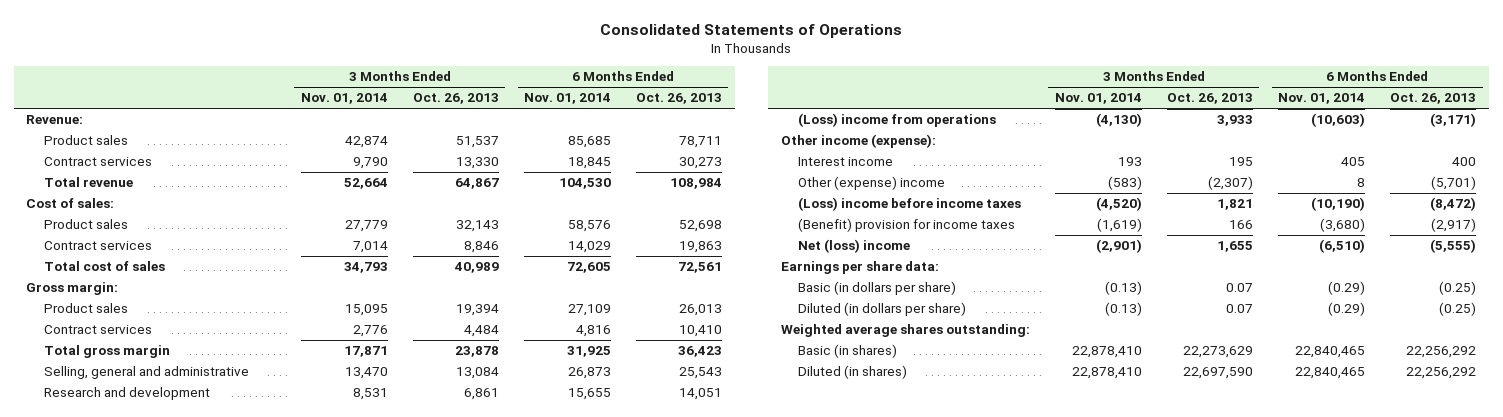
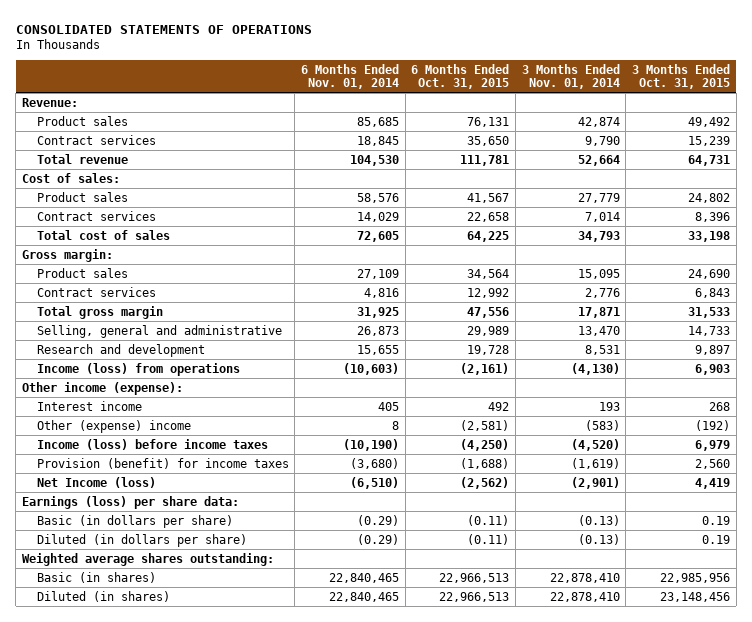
[600,23,903,38] Consolidated Statements of Operations -> [15,24,312,34] CONSOLIDATED STATEMENTS OF OPERATIONS
[412,93,499,105] Oct. 26, 2013 -> none
[636,93,723,105] Oct. 26, 2013 -> none
none -> [411,63,510,89] 6 Months Ended Oct. 31, 2015
none -> [631,63,730,89] 3 Months Ended Oct. 31, 2015
[798,113,997,128] (Loss) income from operations -> [36,362,240,376] Income (loss) from operations
[798,197,1022,212] (Loss) income before income taxes -> [36,438,268,450] Income (loss) before income taxes
[798,218,1016,233] (Benefit) provision for income taxes -> [36,457,289,469] Provision (benefit) for income taxes
[798,239,911,254] Net (loss) income -> [36,476,156,488] Net Income (loss)
[780,261,939,275] Earnings per share data: -> [22,495,240,509] Earnings (loss) per share data:

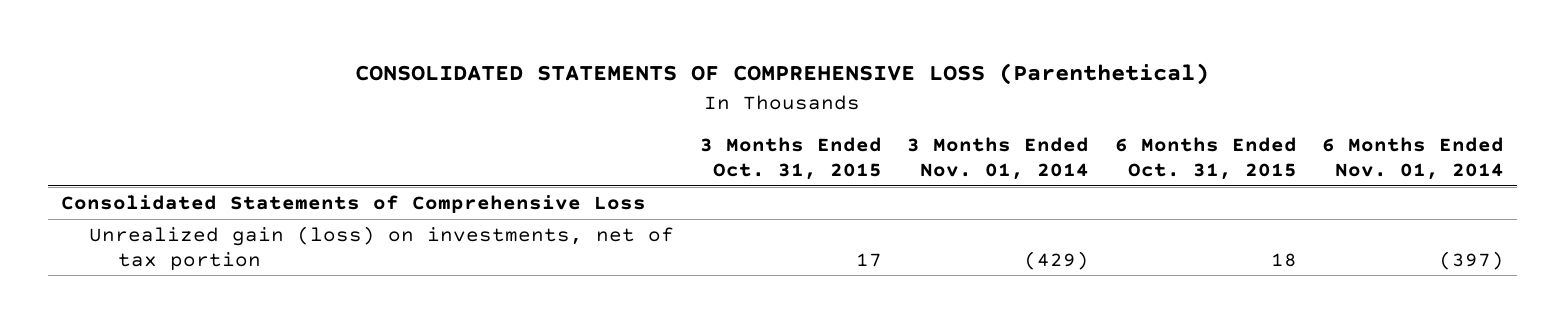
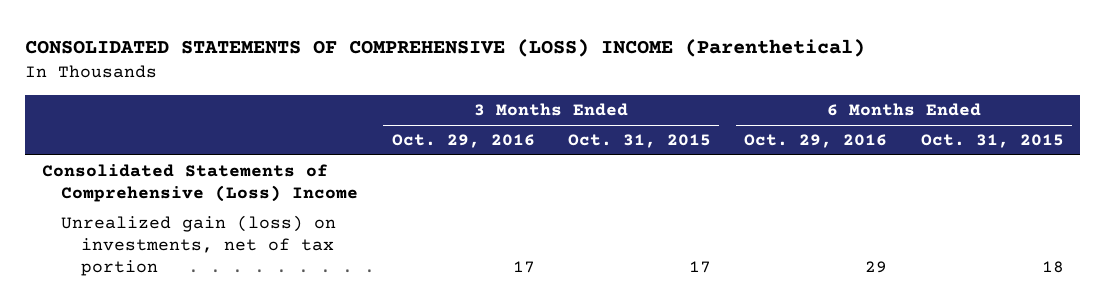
[355,63,1210,86] CONSOLIDATED STATEMENTS OF COMPREHENSIVE LOSS (Parenthetical) -> [25,39,866,58] CONSOLIDATED STATEMENTS OF COMPREHENSIVE (LOSS) INCOME (Parenthetical)
[907,137,1090,181] 3 Months Ended Nov. 01, 2014 -> none
[1322,137,1505,181] 6 Months Ended Nov. 01, 2014 -> none
none -> [391,134,535,149] Oct. 29, 2016
none -> [744,134,888,149] Oct. 29, 2016
[60,194,646,213] Consolidated Statements of Comprehensive Loss -> [41,164,359,203] Consolidated Statements of Comprehensive (Loss) Income

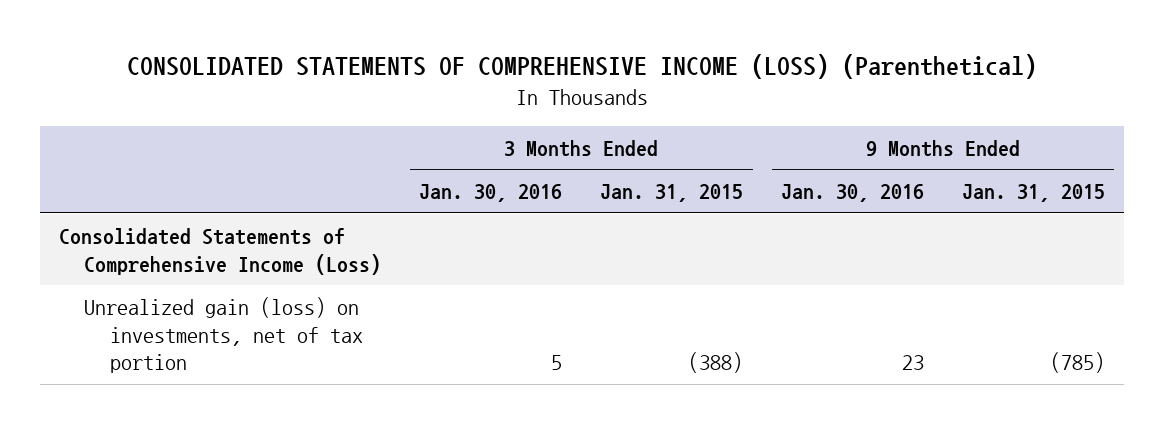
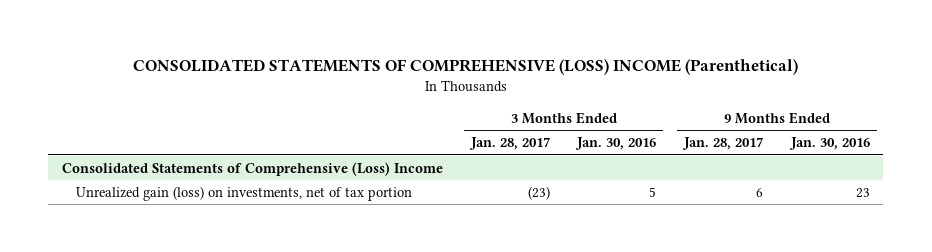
[126,54,1037,80] CONSOLIDATED STATEMENTS OF COMPREHENSIVE INCOME (LOSS) (Parenthetical) -> [132,59,798,76] CONSOLIDATED STATEMENTS OF COMPREHENSIVE (LOSS) INCOME (Parenthetical)
[600,184,744,203] Jan. 31, 2015 -> none
[961,184,1105,203] Jan. 31, 2015 -> none
none -> [468,137,550,151] Jan. 28, 2017
none -> [682,137,764,151] Jan. 28, 2017
[58,227,382,275] Consolidated Statements of Comprehensive Income (Loss) -> [62,161,444,176] Consolidated Statements of Comprehensive (Loss) Income

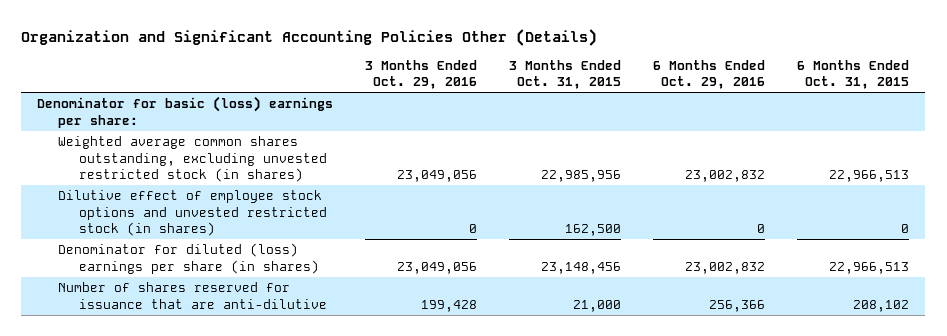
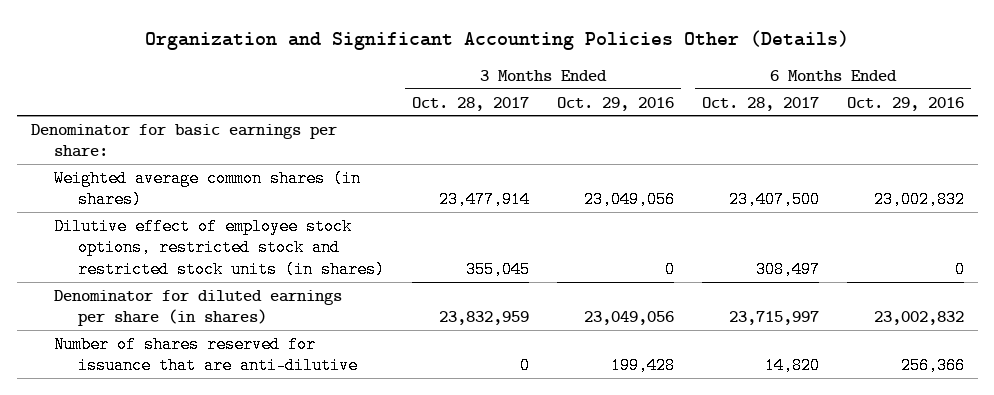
[509,59,622,90] 3 Months Ended Oct. 31, 2015 -> none
[797,59,910,90] 6 Months Ended Oct. 31, 2015 -> none
none -> [411,96,529,111] Oct. 28, 2017
none -> [701,96,819,111] Oct. 28, 2017
[37,96,334,128] Denominator for basic (loss) earnings per share: -> [30,123,337,158] Denominator for basic earnings per share:
[58,136,327,182] Weighted average common shares outstanding, excluding unvested restricted stock (in shares) -> [54,169,362,209] Weighted average common shares (in shares)
[58,190,327,236] Dilutive effect of employee stock options and unvested restricted stock (in shares) -> [54,217,385,279] Dilutive effect of employee stock options, restricted stock and restricted stock units (in shares)
[58,243,319,274] Denominator for diluted (loss) earnings per share (in shares) -> [54,289,343,327] Denominator for diluted earnings per share (in shares)

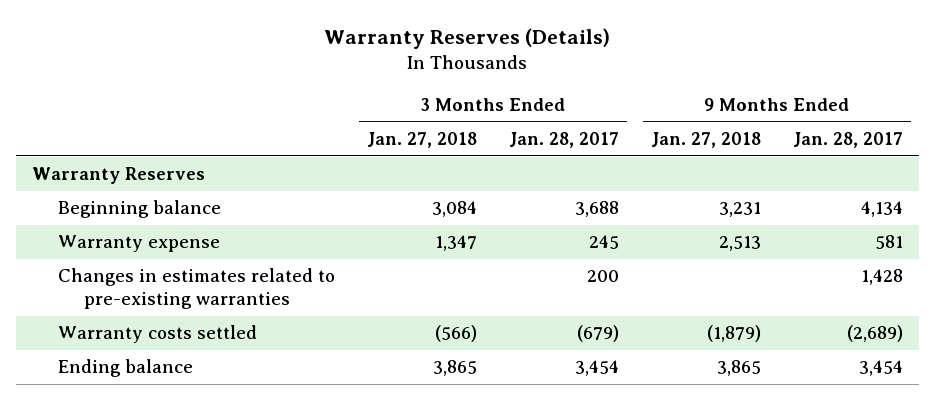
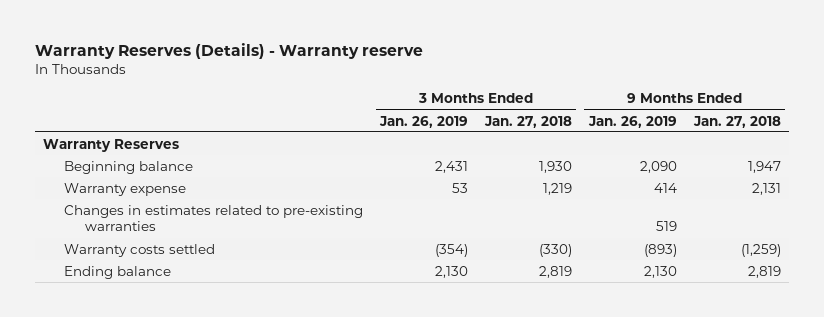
[324,28,611,50] Warranty Reserves (Details) -> [34,42,423,59] Warranty Reserves (Details) - Warranty reserve
[508,131,619,148] Jan. 28, 2017 -> none
[792,131,903,148] Jan. 28, 2017 -> none
none -> [378,115,468,128] Jan. 26, 2019
none -> [587,115,677,128] Jan. 26, 2019
[431,201,477,218] 3,084 -> [538,160,572,173] 1,930
[718,202,761,218] 3,231 -> [747,160,781,173] 1,947
[434,235,477,252] 1,347 -> [542,182,572,195] 1,219
[718,236,761,252] 2,513 -> [751,182,781,195] 2,131
[434,325,477,343] (566) -> [538,243,572,257] (330)
[706,325,761,343] (1,879) -> [740,243,781,257] (1,259)
[432,360,477,377] 3,865 -> [538,265,572,278] 2,819
[716,360,761,377] 3,865 -> [747,265,781,278] 2,819

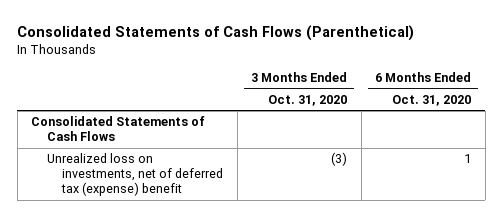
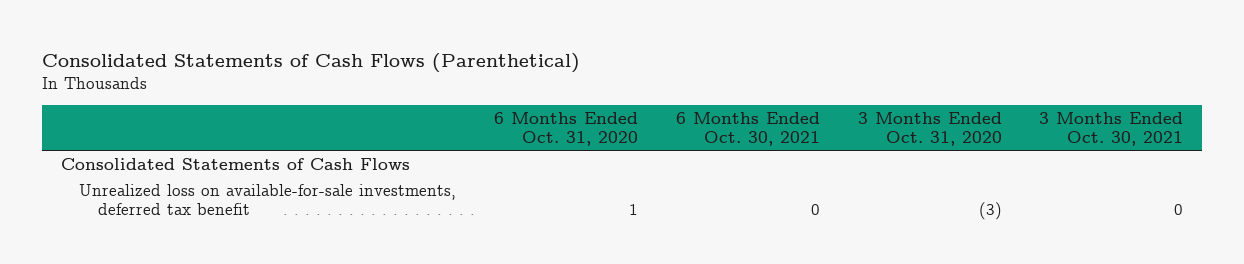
none -> [675,112,820,147] 6 Months Ended Oct. 30, 2021
none -> [1039,112,1184,147] 3 Months Ended Oct. 30, 2021
[46,153,224,197] Unrealized loss on investments, net of deferred tax (expense) benefit -> [79,183,457,215] Unrealized loss on available-for-sale investments, deferred tax benefit

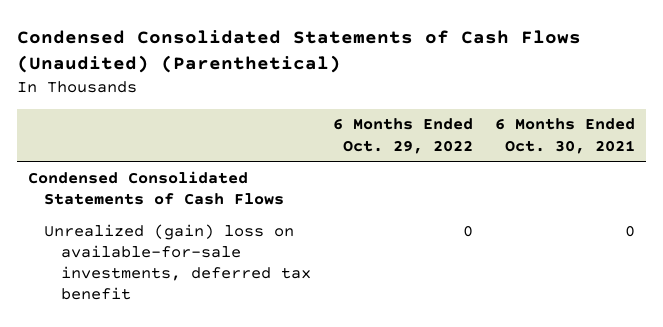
[41,53,580,74] Consolidated Statements of Cash Flows (Parenthetical) -> [16,30,581,74] Condensed Consolidated Statements of Cash Flows (Unaudited) (Parenthetical)
[494,112,639,147] 6 Months Ended Oct. 31, 2020 -> none
[857,112,1002,147] 3 Months Ended Oct. 31, 2020 -> none
[1039,112,1184,147] 3 Months Ended Oct. 30, 2021 -> none
none -> [332,118,473,154] 6 Months Ended Oct. 29, 2022
[60,157,410,170] Consolidated Statements of Cash Flows -> [27,170,285,205] Condensed Consolidated Statements of Cash Flows
[79,183,457,215] Unrealized loss on available-for-sale investments, deferred tax benefit -> [44,223,311,301] Unrealized (gain) loss on available-for-sale investments, deferred tax benefit

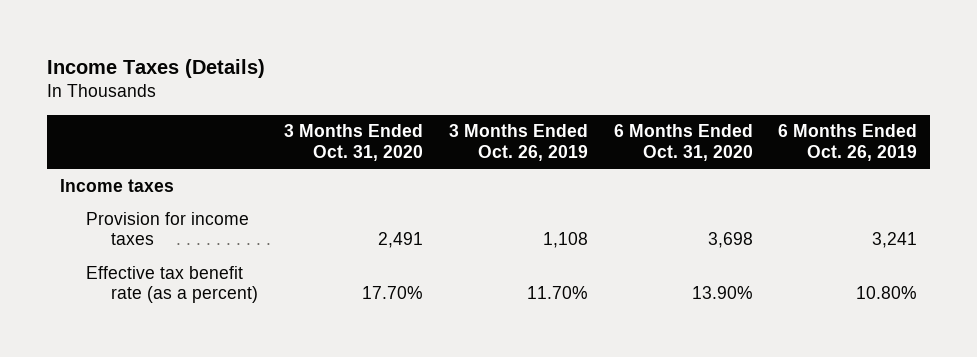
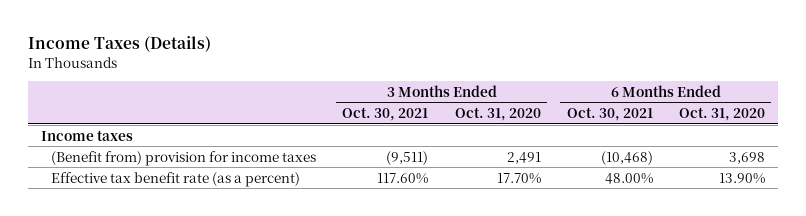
[448,124,588,161] 3 Months Ended Oct. 26, 2019 -> none
[778,124,918,161] 6 Months Ended Oct. 26, 2019 -> none
none -> [342,107,429,122] Oct. 30, 2021
none -> [566,107,653,122] Oct. 30, 2021
[85,211,249,245] Provision for income taxes -> [51,150,317,166] (Benefit from) provision for income taxes

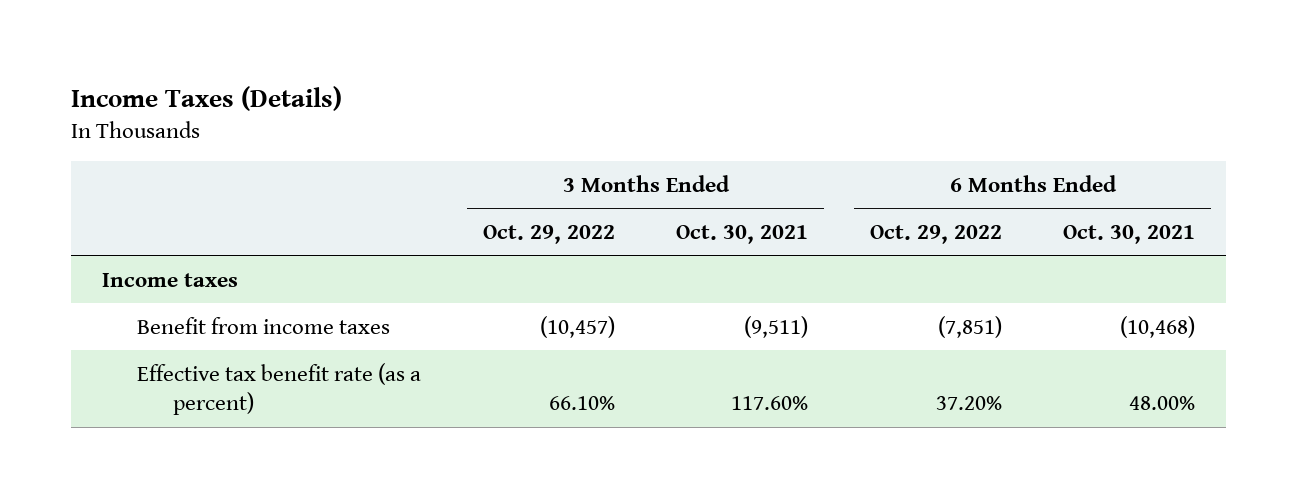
[454,107,541,122] Oct. 31, 2020 -> none
[678,107,765,122] Oct. 31, 2020 -> none
none -> [482,224,615,244] Oct. 29, 2022
none -> [869,224,1002,244] Oct. 29, 2022
[51,150,317,166] (Benefit from) provision for income taxes -> [137,316,391,334] Benefit from income taxes

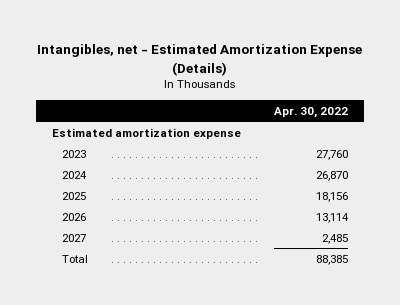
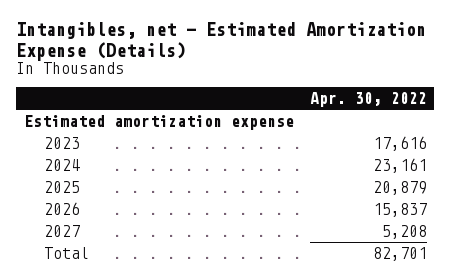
[315,149,348,160] 27,760 -> [372,135,427,151] 17,616
[315,170,348,181] 26,870 -> [372,157,427,173] 23,161
[315,191,348,202] 18,156 -> [372,180,427,195] 20,879
[315,212,349,223] 13,114 -> [372,202,427,217] 15,837
[321,233,348,244] 2,485 -> [381,224,427,239] 5,208
[315,254,348,265] 88,385 -> [372,246,427,261] 82,701

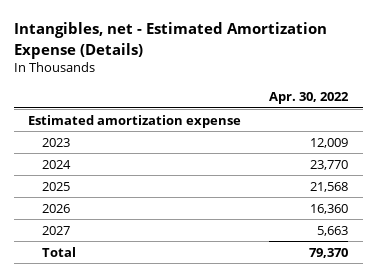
[372,135,427,151] 17,616 -> [310,137,349,148] 12,009
[372,157,427,173] 23,161 -> [310,159,349,170] 23,770
[372,180,427,195] 20,879 -> [310,181,349,192] 21,568
[372,202,427,217] 15,837 -> [310,203,349,214] 16,360
[381,224,427,239] 5,208 -> [317,225,349,236] 5,663
[372,246,427,261] 82,701 -> [309,247,349,258] 79,370

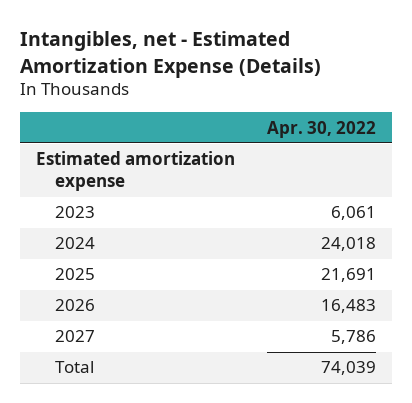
[310,137,349,148] 12,009 -> [331,206,377,221] 6,061
[310,159,349,170] 23,770 -> [321,237,377,252] 24,018
[310,181,349,192] 21,568 -> [321,268,377,283] 21,691
[310,203,349,214] 16,360 -> [321,299,377,314] 16,483
[317,225,349,236] 5,663 -> [331,330,377,345] 5,786
[309,247,349,258] 79,370 -> [321,361,377,376] 74,039

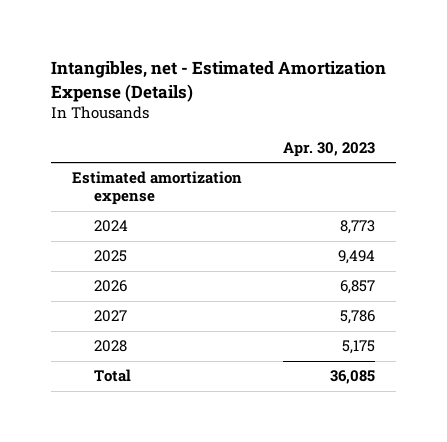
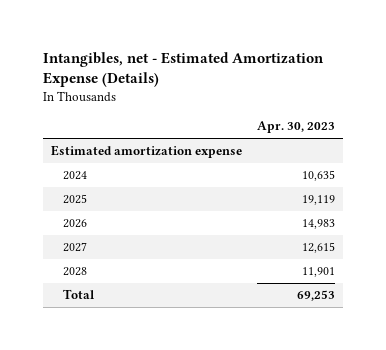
[340,220,376,235] 8,773 -> [302,170,336,182] 10,635
[338,250,376,265] 9,494 -> [302,195,336,206] 19,119
[340,280,376,295] 6,857 -> [302,219,336,230] 14,983
[340,310,376,325] 5,786 -> [302,242,336,254] 12,615
[342,340,376,355] 5,175 -> [302,267,336,278] 11,901
[330,370,376,385] 36,085 -> [297,290,336,302] 69,253

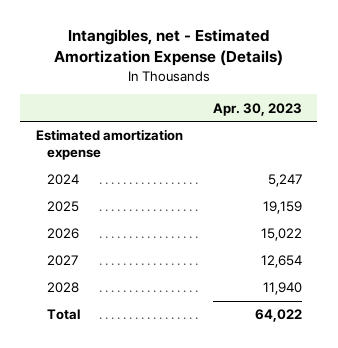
[302,170,336,182] 10,635 -> [268,174,303,188] 5,247
[302,195,336,206] 19,119 -> [263,201,303,215] 19,159
[302,219,336,230] 14,983 -> [261,228,303,242] 15,022
[302,242,336,254] 12,615 -> [261,255,303,269] 12,654
[302,267,336,278] 11,901 -> [263,282,303,296] 11,940
[297,290,336,302] 69,253 -> [255,309,303,323] 64,022

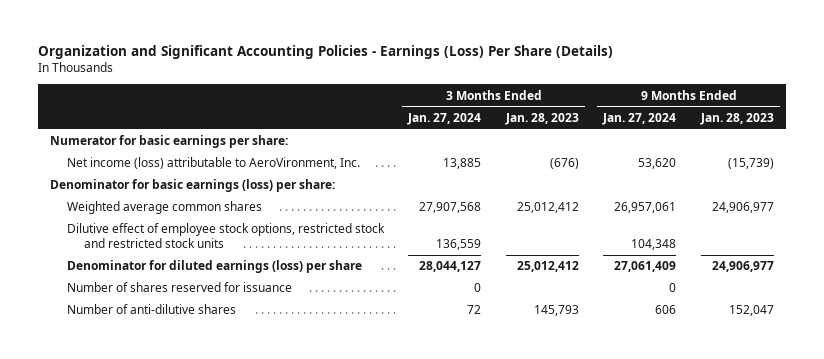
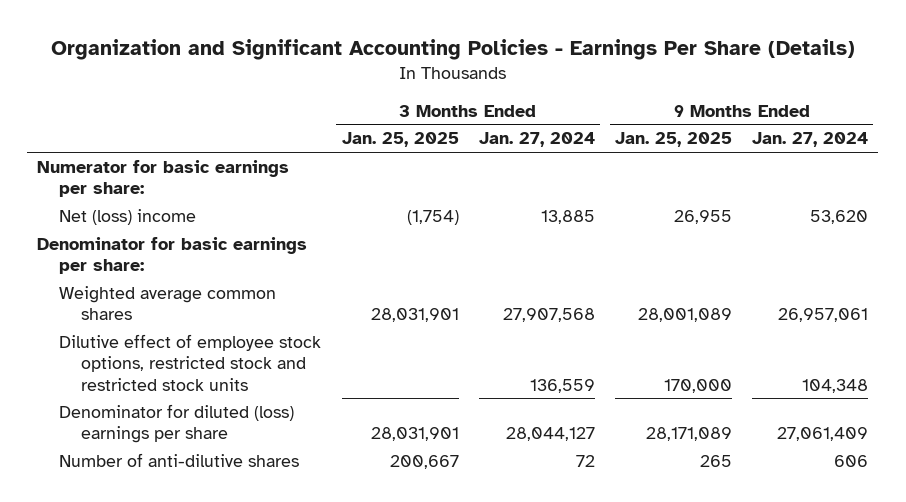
[37,45,613,60] Organization and Significant Accounting Policies - Earnings (Loss) Per Share (Details) -> [50,38,855,60] Organization and Significant Accounting Policies - Earnings Per Share (Details)
[504,112,579,125] Jan. 28, 2023 -> none
[699,112,774,125] Jan. 28, 2023 -> none
none -> [341,132,459,148] Jan. 25, 2025
none -> [615,132,733,148] Jan. 25, 2025
[66,157,360,170] Net income (loss) attributable to AeroVironment, Inc. -> [59,208,197,225] Net (loss) income
[50,179,336,193] Denominator for basic earnings (loss) per share: -> [37,236,308,275] Denominator for basic earnings per share:
[66,282,292,293] Number of shares reserved for issuance -> none
[66,260,362,274] Denominator for diluted earnings (loss) per share -> [59,403,295,444] Denominator for diluted (loss) earnings per share

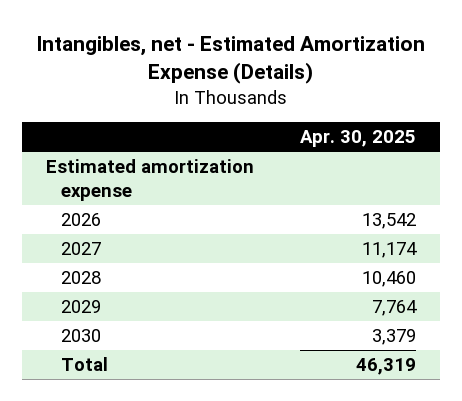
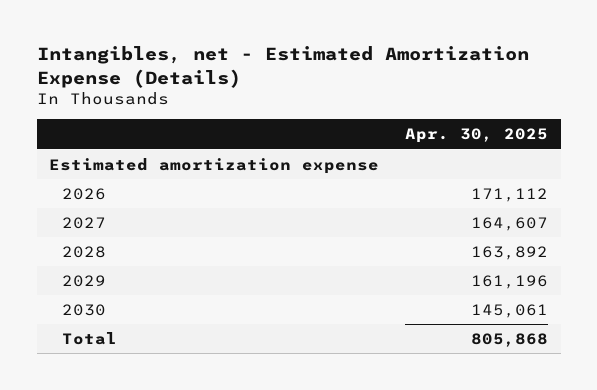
[362,212,417,229] 13,542 -> [470,187,548,202] 171,112
[362,241,418,258] 11,174 -> [470,216,548,231] 164,607
[362,270,417,287] 10,460 -> [470,245,548,260] 163,892
[372,299,418,316] 7,764 -> [470,274,548,289] 161,196
[372,328,417,345] 3,379 -> [470,303,548,318] 145,061
[356,357,417,375] 46,319 -> [470,332,548,347] 805,868

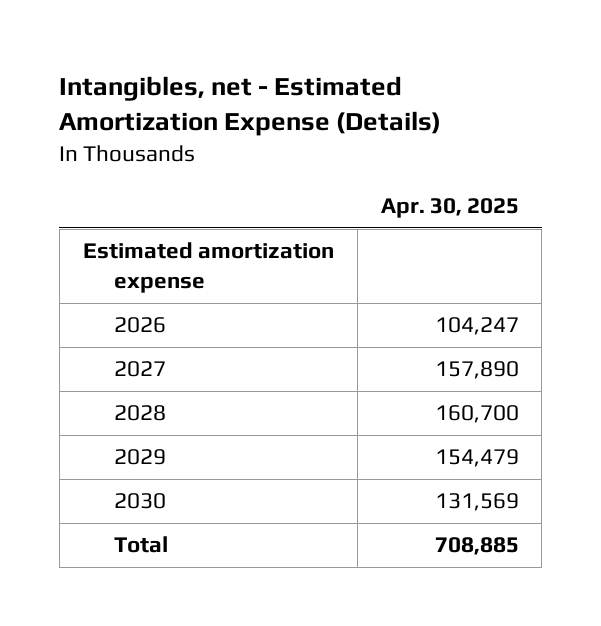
[470,187,548,202] 171,112 -> [434,317,519,336] 104,247
[470,216,548,231] 164,607 -> [434,361,519,380] 157,890
[470,245,548,260] 163,892 -> [434,405,519,424] 160,700
[470,274,548,289] 161,196 -> [434,449,519,468] 154,479
[470,303,548,318] 145,061 -> [434,493,519,512] 131,569
[470,332,548,347] 805,868 -> [434,537,519,556] 708,885

